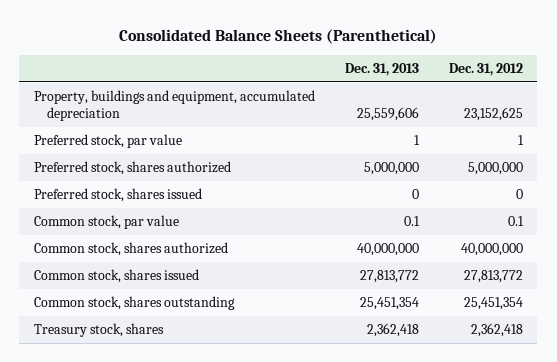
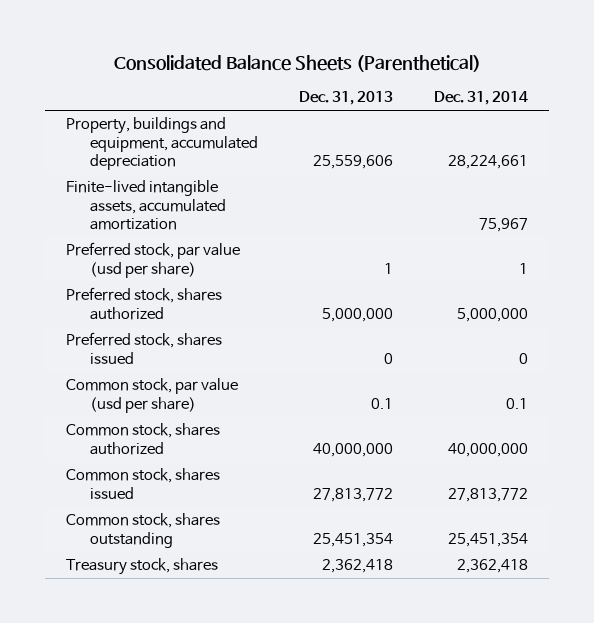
[448,62,523,76] Dec. 31, 2012 -> none
none -> [434,91,529,106] Dec. 31, 2014
none -> [66,180,226,231] Finite-lived intangible assets, accumulated amortization
[34,134,183,149] Preferred stock, par value -> [66,242,241,278] Preferred stock, par value (usd per share)
[34,215,180,230] Common stock, par value -> [66,378,239,413] Common stock, par value (usd per share)

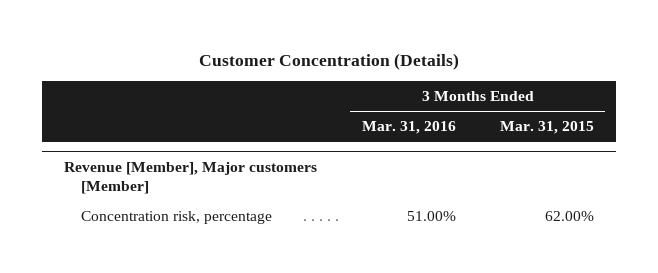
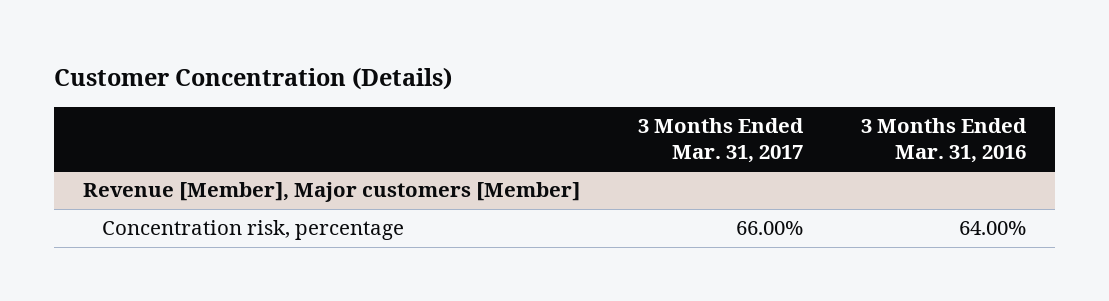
[499,121,594,135] Mar. 31, 2015 -> none
none -> [638,118,805,163] 3 Months Ended Mar. 31, 2017
[406,211,456,222] 51.00% -> [959,221,1027,236] 64.00%

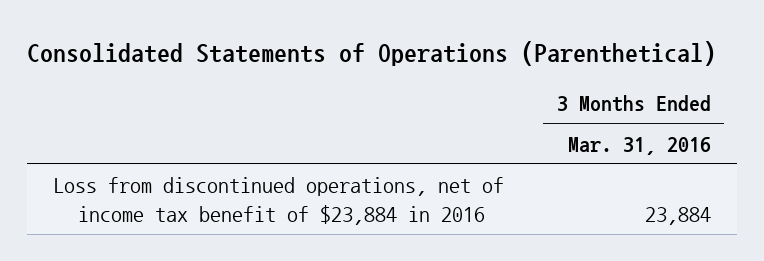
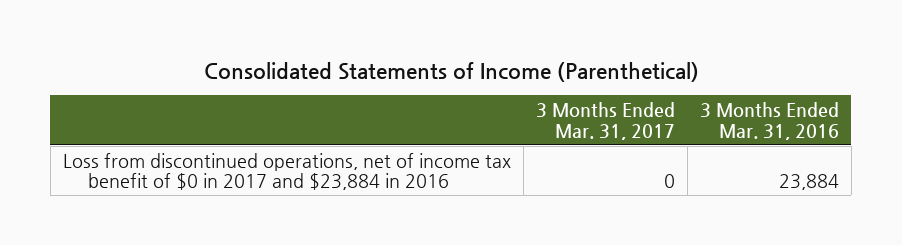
[26,40,716,66] Consolidated Statements of Operations (Parenthetical) -> [203,61,699,82] Consolidated Statements of Income (Parenthetical)
none -> [535,102,675,140] 3 Months Ended Mar. 31, 2017
[52,177,504,225] Loss from discontinued operations, net of income tax benefit of $23,884 in 2016 -> [62,152,511,191] Loss from discontinued operations, net of income tax benefit of $0 in 2017 and $23,884 in 2016

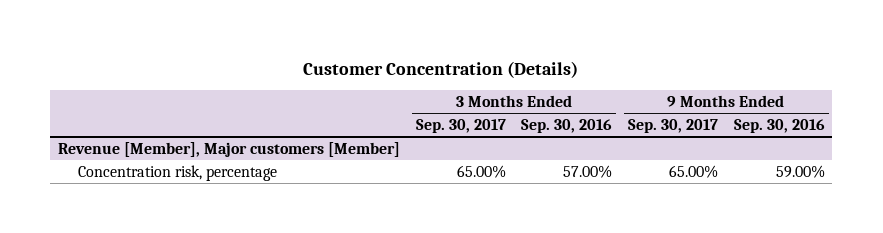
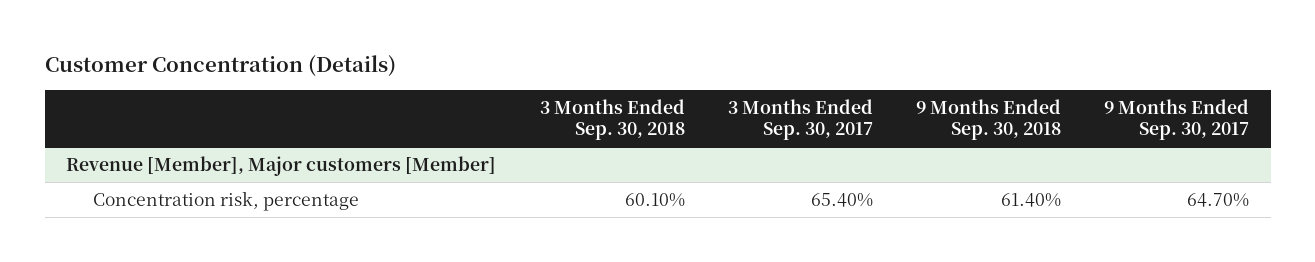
[521,118,613,133] Sep. 30, 2016 -> none
[733,118,825,133] Sep. 30, 2016 -> none
none -> [539,98,685,141] 3 Months Ended Sep. 30, 2018
none -> [915,98,1061,141] 9 Months Ended Sep. 30, 2018
[456,164,506,178] 65.00% -> [810,192,873,207] 65.40%
[669,164,719,178] 65.00% -> [1187,192,1250,207] 64.70%

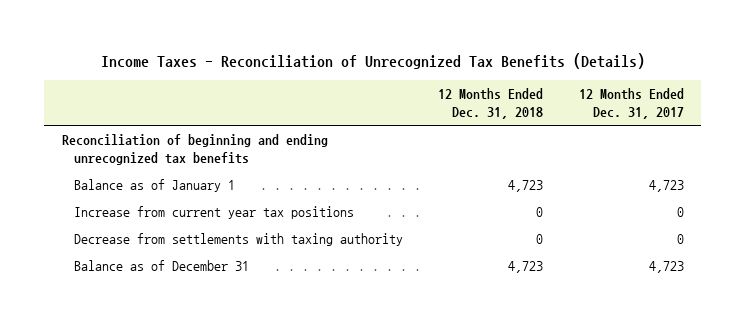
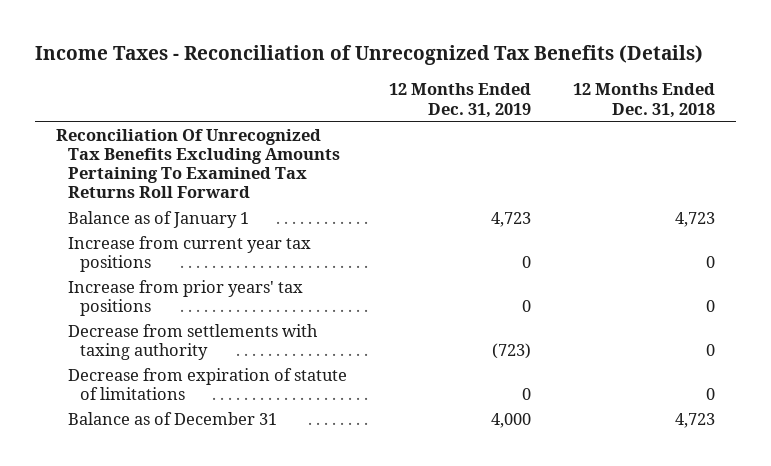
[578,88,684,120] 12 Months Ended Dec. 31, 2017 -> none
none -> [388,83,531,118] 12 Months Ended Dec. 31, 2019
[61,134,328,165] Reconciliation of beginning and ending unrecognized tax benefits -> [55,128,340,199] Reconciliation Of Unrecognized Tax Benefits Excluding Amounts Pertaining To Examined Tax Returns Roll Forward
none -> [67,279,303,316] Increase from prior years' tax positions
none -> [67,367,347,400] Decrease from expiration of statute of limitations

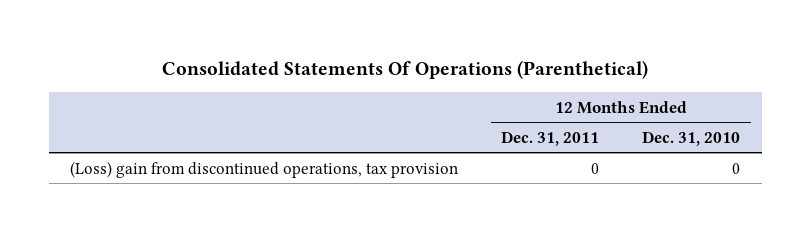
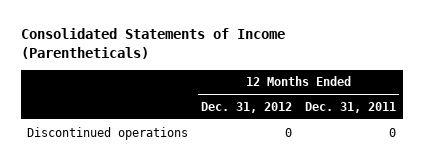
[162,60,649,80] Consolidated Statements Of Operations (Parenthetical) -> [20,28,285,60] Consolidated Statements of Income (Parentheticals)
[642,130,741,146] Dec. 31, 2010 -> none
none -> [201,101,293,113] Dec. 31, 2012
[70,160,459,178] (Loss) gain from discontinued operations, tax provision -> [27,126,189,140] Discontinued operations

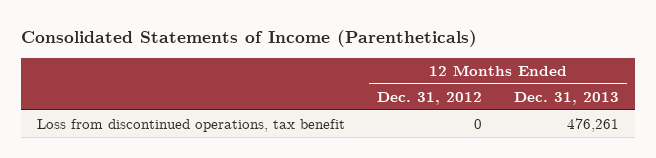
[305,101,397,113] Dec. 31, 2011 -> none
none -> [514,92,620,106] Dec. 31, 2013
[27,126,189,140] Discontinued operations -> [36,119,345,133] Loss from discontinued operations, tax benefit

